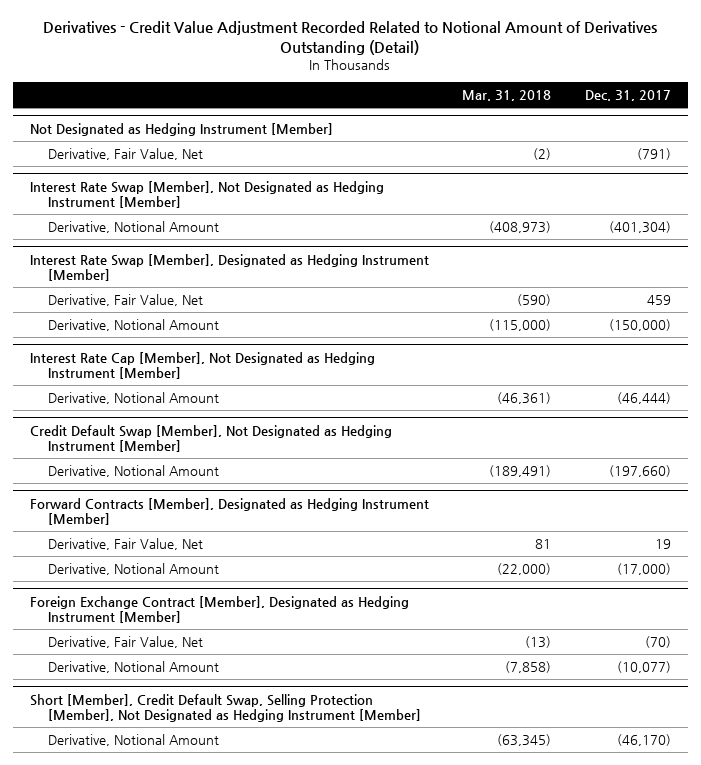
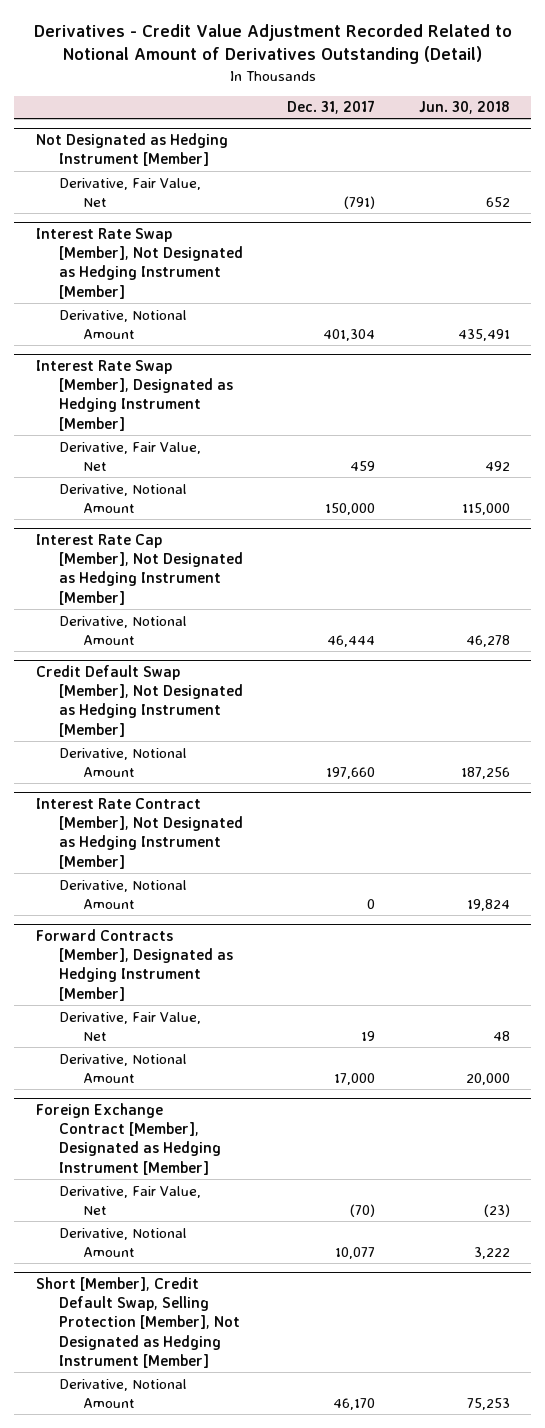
[462,90,552,102] Mar. 31, 2018 -> none
none -> [418,101,510,115] Jun. 30, 2018
[609,220,672,233] (401,304) -> [322,328,375,341] 401,304
[609,318,672,331] (150,000) -> [324,502,375,515] 150,000
[617,391,672,404] (46,444) -> [326,634,375,647] 46,444
[609,464,672,477] (197,660) -> [325,766,375,779] 197,660
none -> [35,798,244,869] Interest Rate Contract [Member], Not Designated as Hedging Instrument [Member]
none -> [59,879,188,909] Derivative, Notional Amount
[617,562,672,575] (17,000) -> [333,1072,375,1085] 17,000
[617,660,672,673] (10,077) -> [334,1246,375,1259] 10,077
[617,733,672,746] (46,170) -> [332,1397,375,1410] 46,170

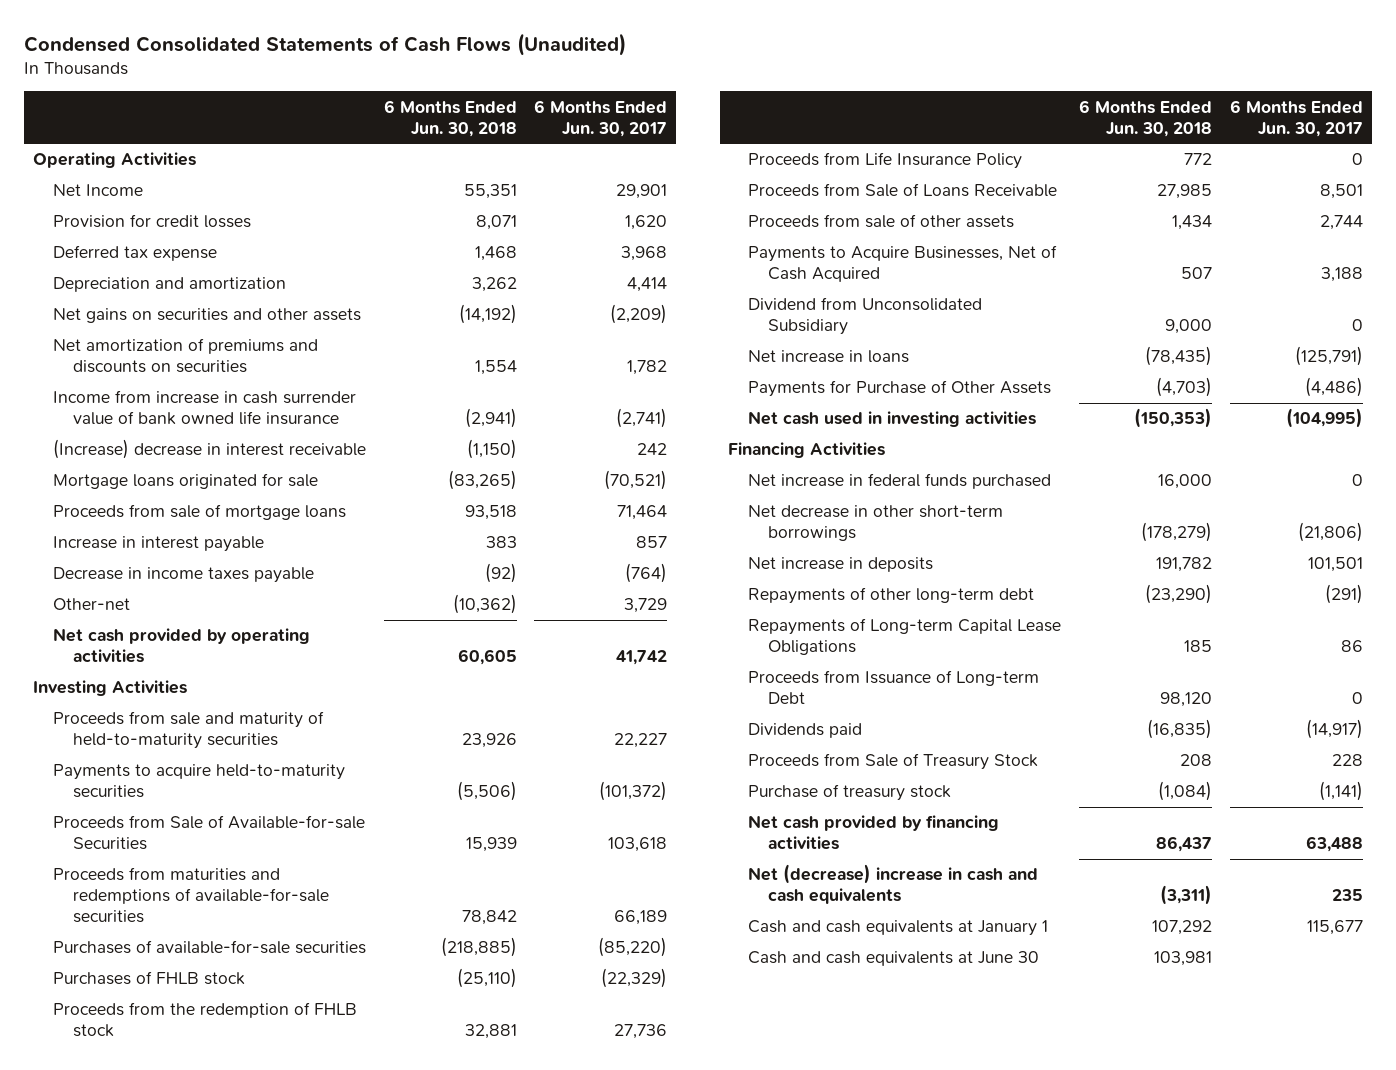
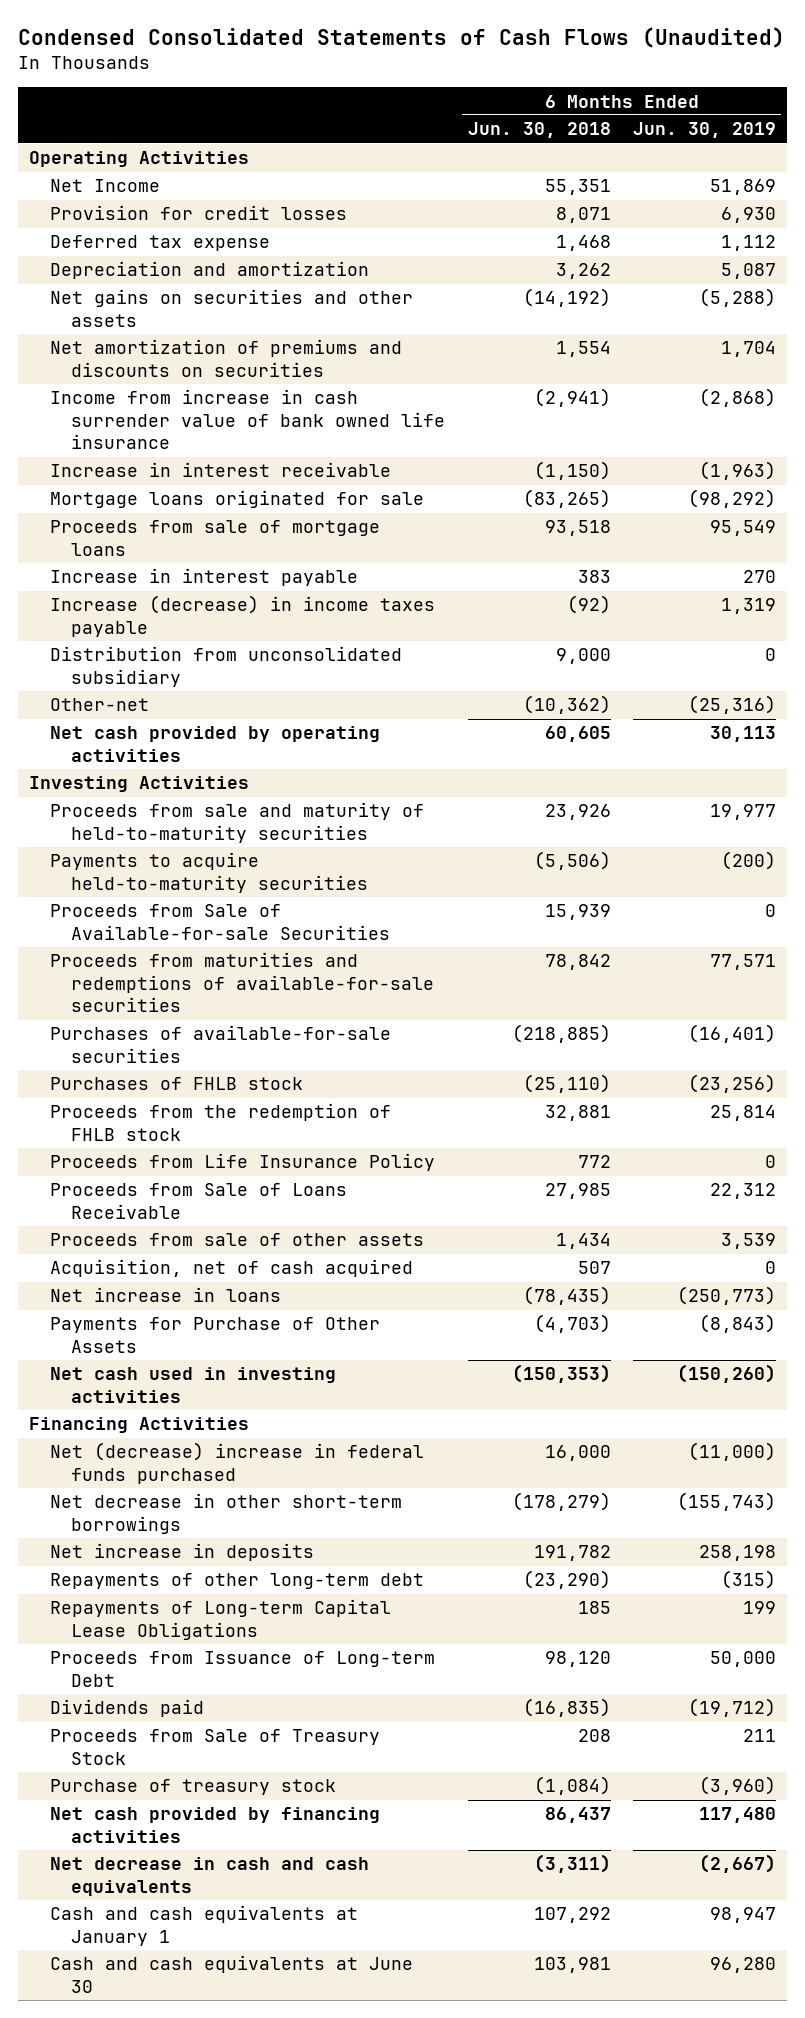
[534,99,668,137] 6 Months Ended Jun. 30, 2017 -> none
none -> [632,122,776,139] Jun. 30, 2019
[52,439,366,460] (Increase) decrease in interest receivable -> [50,462,392,478] Increase in interest receivable
[52,567,314,584] Decrease in income taxes payable -> [50,595,436,637] Increase (decrease) in income taxes payable
none -> [50,646,403,687] Distribution from unconsolidated subsidiary
[748,297,983,336] Dividend from Unconsolidated Subsidiary -> none
[748,245,1058,283] Payments to Acquire Businesses, Net of Cash Acquired -> [50,1259,414,1278] Acquisition, net of cash acquired
[748,473,1052,490] Net increase in federal funds purchased -> [50,1442,425,1484] Net (decrease) increase in federal funds purchased
[748,864,1039,905] Net (decrease) increase in cash and cash equivalents -> [50,1857,370,1896] Net decrease in cash and cash equivalents

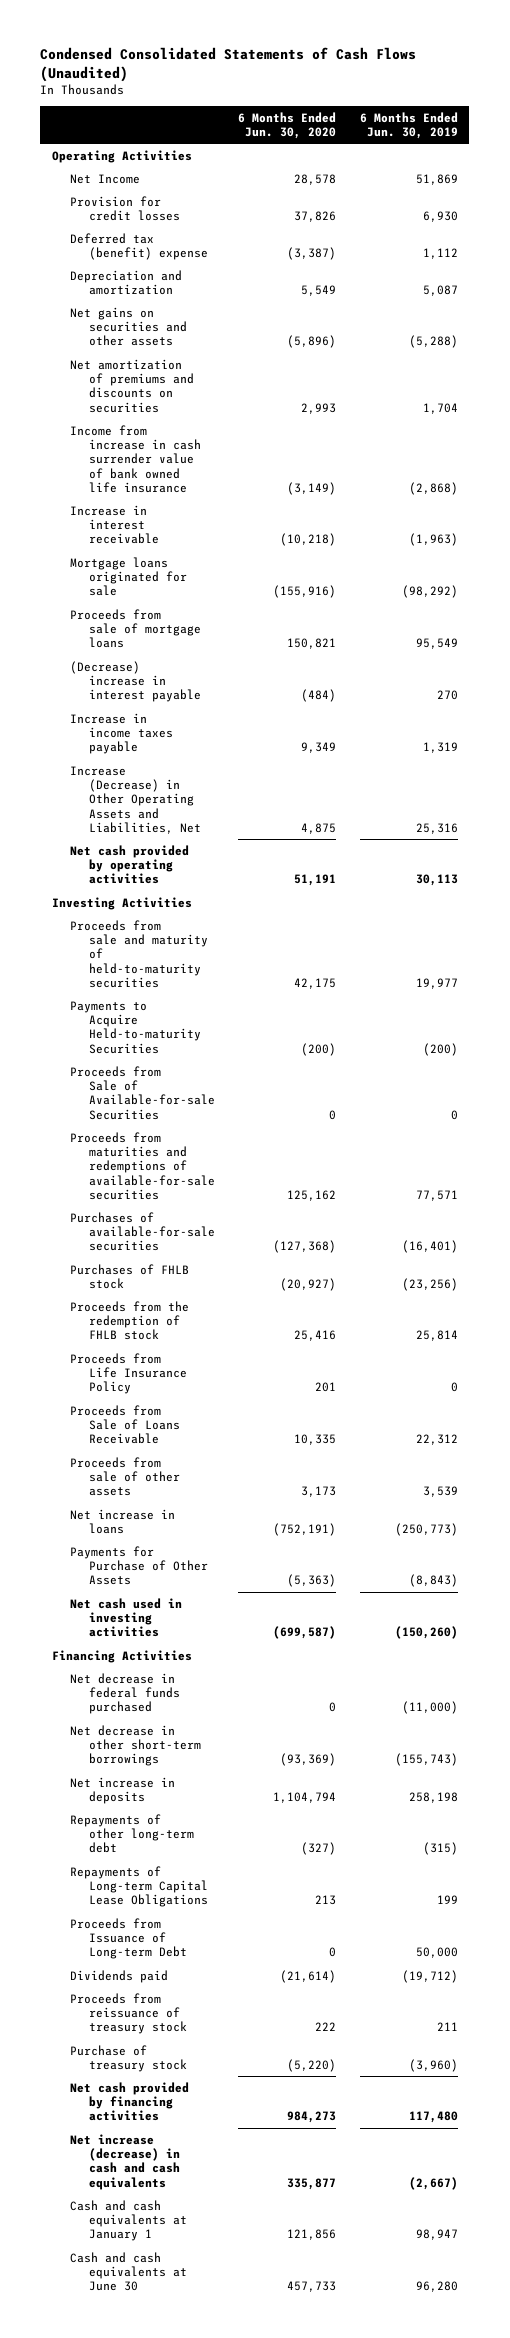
[467,122,611,139] Jun. 30, 2018 -> none
none -> [238,111,337,140] 6 Months Ended Jun. 30, 2020
[50,235,271,252] Deferred tax expense -> [70,232,208,261] Deferred tax (benefit) expense
[50,646,403,687] Distribution from unconsolidated subsidiary -> none
[50,568,359,587] Increase in interest payable -> [70,660,201,703] (Decrease) increase in interest payable
[50,595,436,637] Increase (decrease) in income taxes payable -> [70,712,173,755] Increase in income taxes payable
[50,698,150,712] Other-net -> [70,765,201,834] Increase (Decrease) in Other Operating Assets and Liabilities, Net
[687,695,776,715] (25,316) -> [415,822,458,834] 25,316
[50,852,369,893] Payments to acquire held-to-maturity securities -> [70,1000,201,1054] Payments to Acquire Held-to-maturity Securities
[50,1259,414,1278] Acquisition, net of cash acquired -> none
[50,1442,425,1484] Net (decrease) increase in federal funds purchased -> [70,1672,180,1715] Net decrease in federal funds purchased
[50,1729,381,1765] Proceeds from Sale of Treasury Stock -> [70,1992,187,2035] Proceeds from reissuance of treasury stock
[50,1857,370,1896] Net decrease in cash and cash equivalents -> [70,2133,180,2190] Net increase (decrease) in cash and cash equivalents

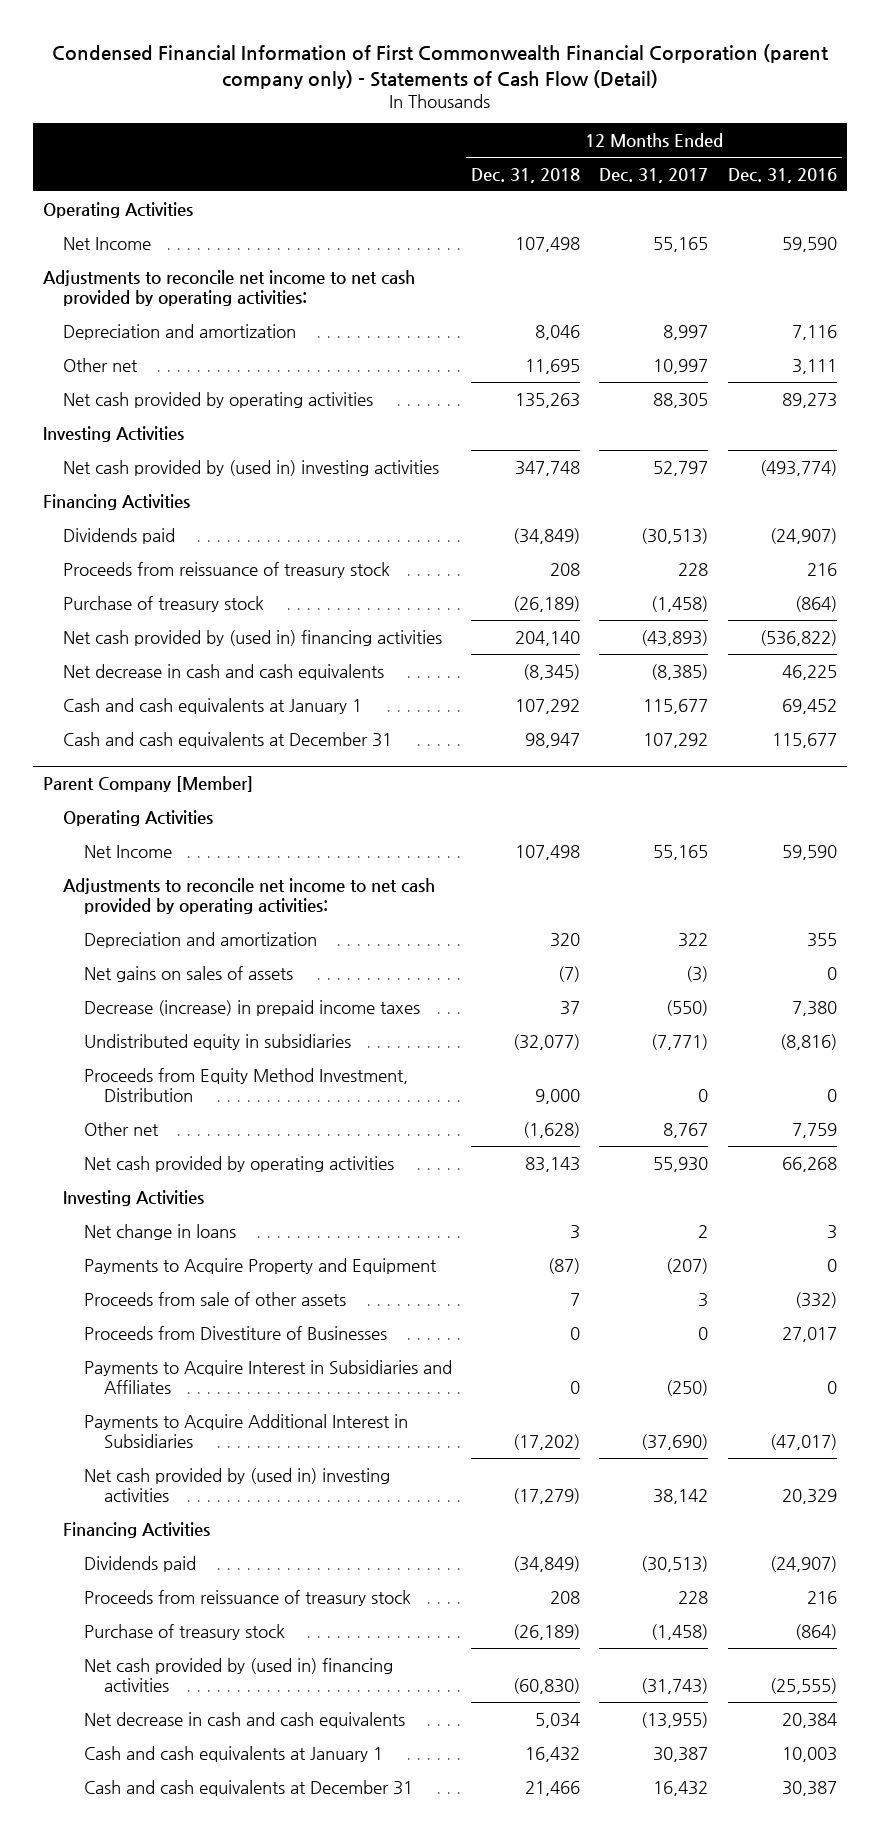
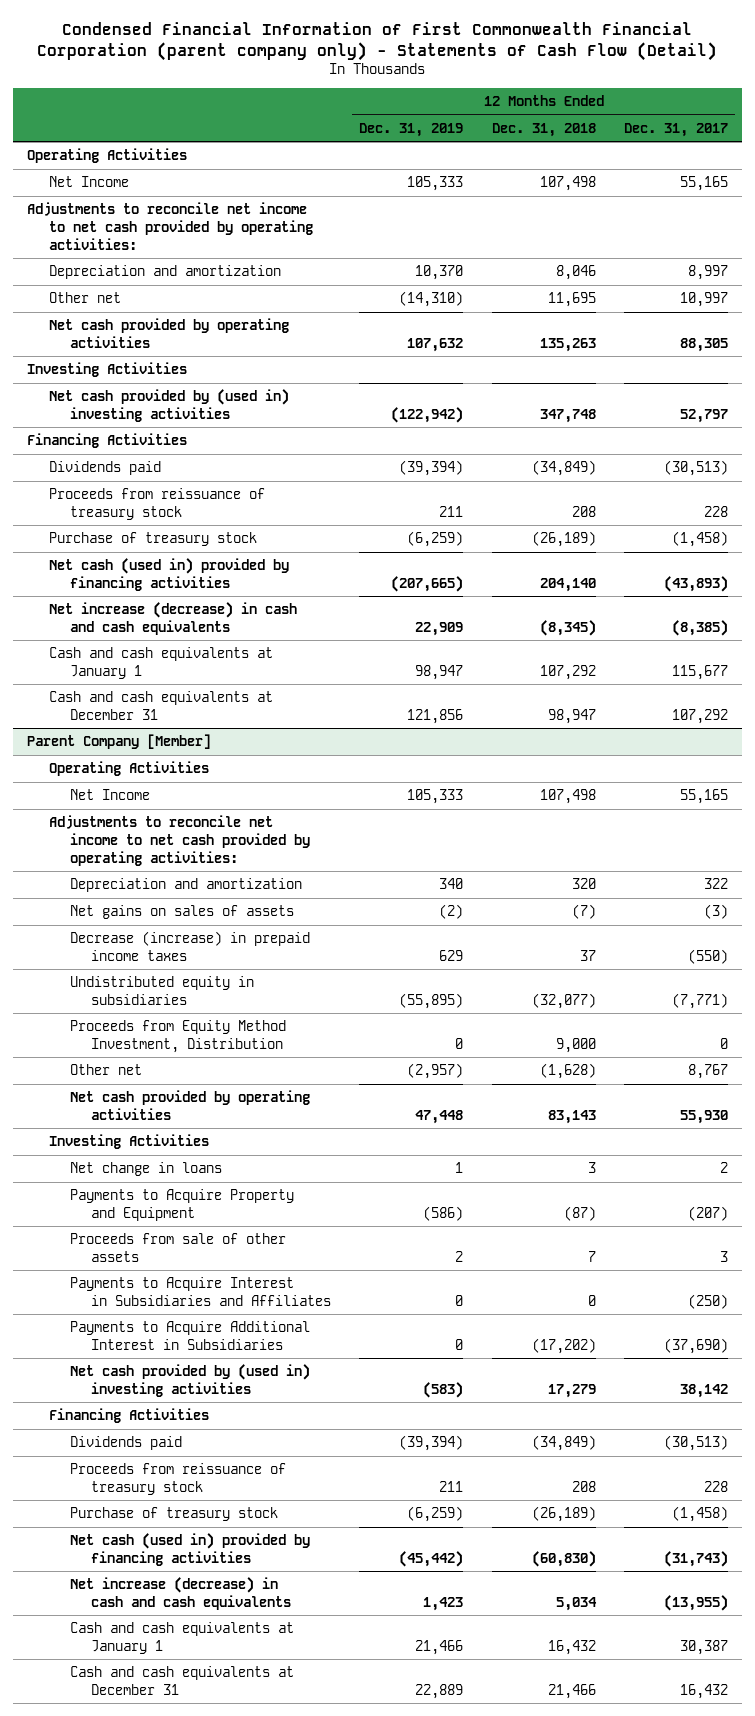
[727,167,837,183] Dec. 31, 2016 -> none
none -> [359,122,464,137] Dec. 31, 2019
[63,629,443,646] Net cash provided by (used in) financing activities -> [48,558,289,591] Net cash (used in) provided by financing activities
[63,663,385,680] Net decrease in cash and cash equivalents -> [48,602,297,635] Net increase (decrease) in cash and cash equivalents
[83,1325,387,1340] Proceeds from Divestiture of Businesses -> none
[513,1488,581,1505] (17,279) -> [547,1383,596,1398] 17,279
[83,1657,393,1693] Net cash provided by (used in) financing activities -> [70,1533,311,1566] Net cash (used in) provided by financing activities
[83,1711,405,1728] Net decrease in cash and cash equivalents -> [70,1577,292,1610] Net increase (decrease) in cash and cash equivalents

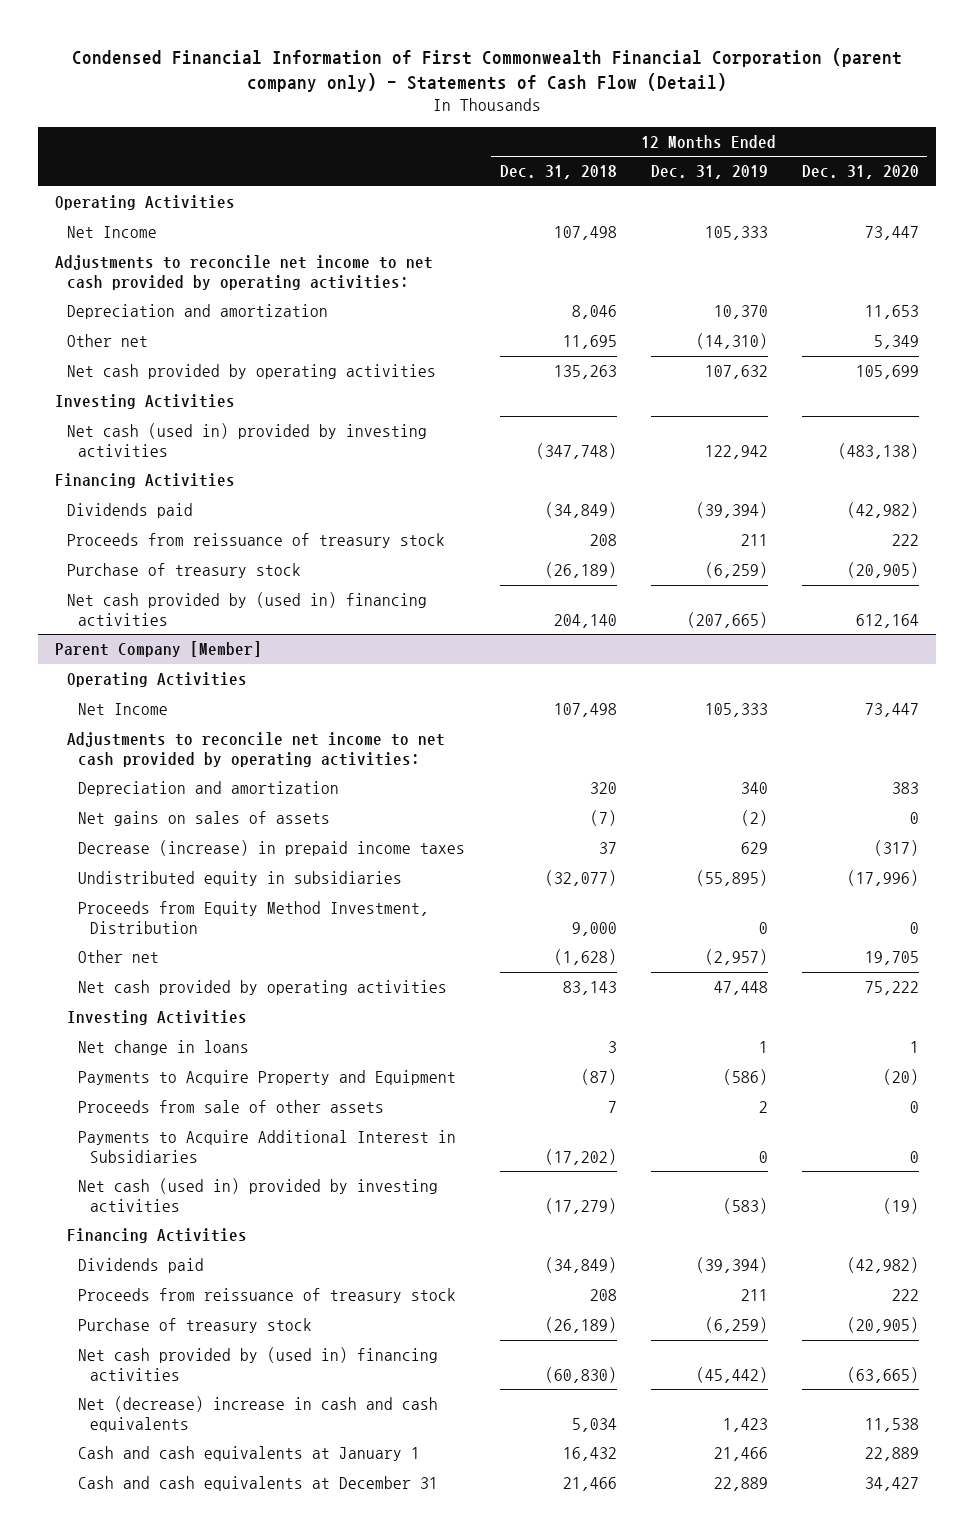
[623,122,728,137] Dec. 31, 2017 -> none
none -> [801,165,919,180] Dec. 31, 2020
[48,389,289,422] Net cash provided by (used in) investing activities -> [66,423,427,457] Net cash (used in) provided by investing activities
[391,406,464,423] (122,942) -> [704,444,768,459] 122,942
[539,408,596,423] 347,748 -> [535,442,617,459] (347,748)
[48,602,297,635] Net increase (decrease) in cash and cash equivalents -> none
[48,647,273,679] Cash and cash equivalents at January 1 -> none
[48,691,273,720] Cash and cash equivalents at December 31 -> none
[48,558,289,591] Net cash (used in) provided by financing activities -> [66,592,427,626] Net cash provided by (used in) financing activities
[70,1277,332,1306] Payments to Acquire Interest in Subsidiaries and Affiliates -> none
[70,1364,311,1397] Net cash provided by (used in) investing activities -> [78,1178,439,1212] Net cash (used in) provided by investing activities
[547,1383,596,1398] 17,279 -> [544,1197,617,1214] (17,279)
[70,1533,311,1566] Net cash (used in) provided by financing activities -> [78,1347,439,1381] Net cash provided by (used in) financing activities
[70,1577,292,1610] Net increase (decrease) in cash and cash equivalents -> [78,1396,439,1432] Net (decrease) increase in cash and cash equivalents

